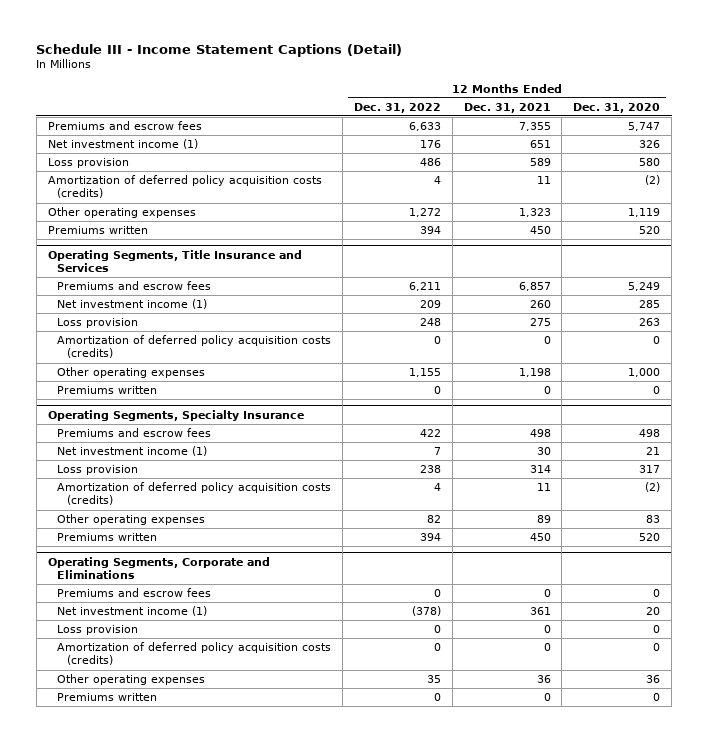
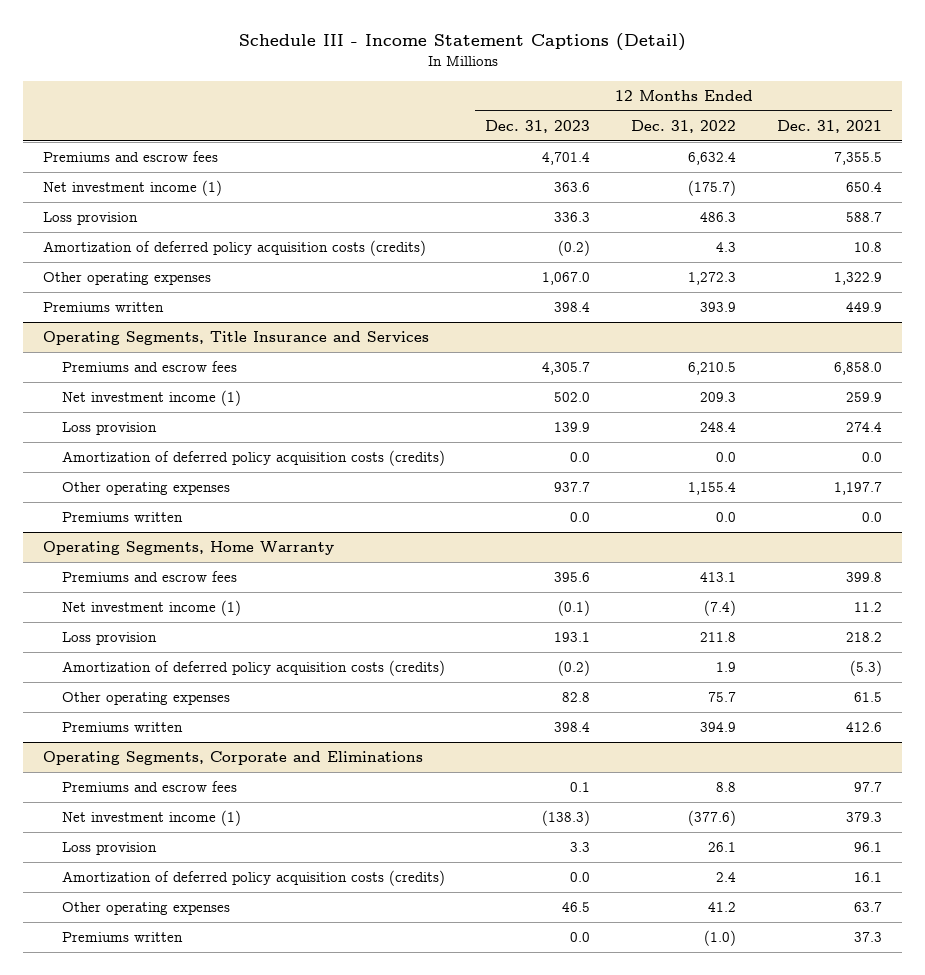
[573,102,661,113] Dec. 31, 2020 -> none
none -> [485,119,591,133] Dec. 31, 2023
[408,122,441,132] 6,633 -> [688,151,737,165] 6,632.4
[518,122,551,132] 7,355 -> [833,151,882,165] 7,355.5
[419,140,441,149] 176 -> [688,179,737,196] (175.7)
[529,140,551,149] 651 -> [845,181,882,192] 650.4
[419,158,441,167] 486 -> [700,211,737,222] 486.3
[529,158,551,167] 589 -> [845,211,882,222] 588.7
[433,176,441,185] 4 -> [716,241,737,252] 4.3
[536,176,551,185] 11 -> [853,241,882,252] 10.8
[408,208,441,218] 1,272 -> [688,271,737,285] 1,272.3
[518,208,551,218] 1,323 -> [833,271,882,285] 1,322.9
[419,226,441,235] 394 -> [700,301,737,312] 393.9
[529,226,551,235] 450 -> [845,301,882,312] 449.9
[47,409,304,421] Operating Segments, Specialty Insurance -> none
[408,282,441,292] 6,211 -> [688,361,737,375] 6,210.5
[518,282,551,292] 6,857 -> [833,361,882,375] 6,858.0
[419,300,441,309] 209 -> [700,391,737,402] 209.3
[529,300,551,309] 260 -> [845,391,882,402] 259.9
[419,318,441,327] 248 -> [700,421,737,432] 248.4
[529,318,551,327] 275 -> [845,421,882,432] 274.4
[433,336,441,345] 0 -> [716,451,737,462] 0.0
[543,336,551,345] 0 -> [861,451,882,462] 0.0
[408,368,441,378] 1,155 -> [688,481,737,495] 1,155.4
[518,368,551,378] 1,198 -> [833,481,882,495] 1,197.7
[433,386,441,395] 0 -> [716,511,737,522] 0.0
[543,386,551,395] 0 -> [861,511,882,522] 0.0
none -> [43,540,335,555] Operating Segments, Home Warranty
[419,429,441,438] 422 -> [700,571,737,582] 413.1
[529,429,551,438] 498 -> [845,571,882,582] 399.8
[433,447,441,456] 7 -> [704,599,737,616] (7.4)
[536,447,551,456] 30 -> [853,601,882,612] 11.2
[419,465,441,474] 238 -> [700,631,737,642] 211.8
[529,465,551,474] 314 -> [845,631,882,642] 218.2
[433,483,441,492] 4 -> [716,661,737,672] 1.9
[536,483,551,492] 11 -> [849,659,882,676] (5.3)
[426,515,441,524] 82 -> [708,691,737,702] 75.7
[536,515,551,524] 89 -> [853,691,882,702] 61.5
[419,533,441,542] 394 -> [700,721,737,732] 394.9
[529,533,551,542] 450 -> [845,721,882,732] 412.6
[433,589,441,598] 0 -> [716,781,737,792] 8.8
[543,589,551,598] 0 -> [853,781,882,792] 97.7
[411,606,441,617] (378) -> [688,809,737,826] (377.6)
[529,607,551,616] 361 -> [845,811,882,822] 379.3
[433,625,441,634] 0 -> [708,841,737,852] 26.1
[543,625,551,634] 0 -> [853,841,882,852] 96.1
[433,643,441,652] 0 -> [716,871,737,882] 2.4
[543,643,551,652] 0 -> [853,871,882,882] 16.1
[426,675,441,684] 35 -> [708,901,737,912] 41.2
[536,675,551,684] 36 -> [853,901,882,912] 63.7
[433,693,441,702] 0 -> [704,929,737,946] (1.0)
[543,693,551,702] 0 -> [853,931,882,942] 37.3

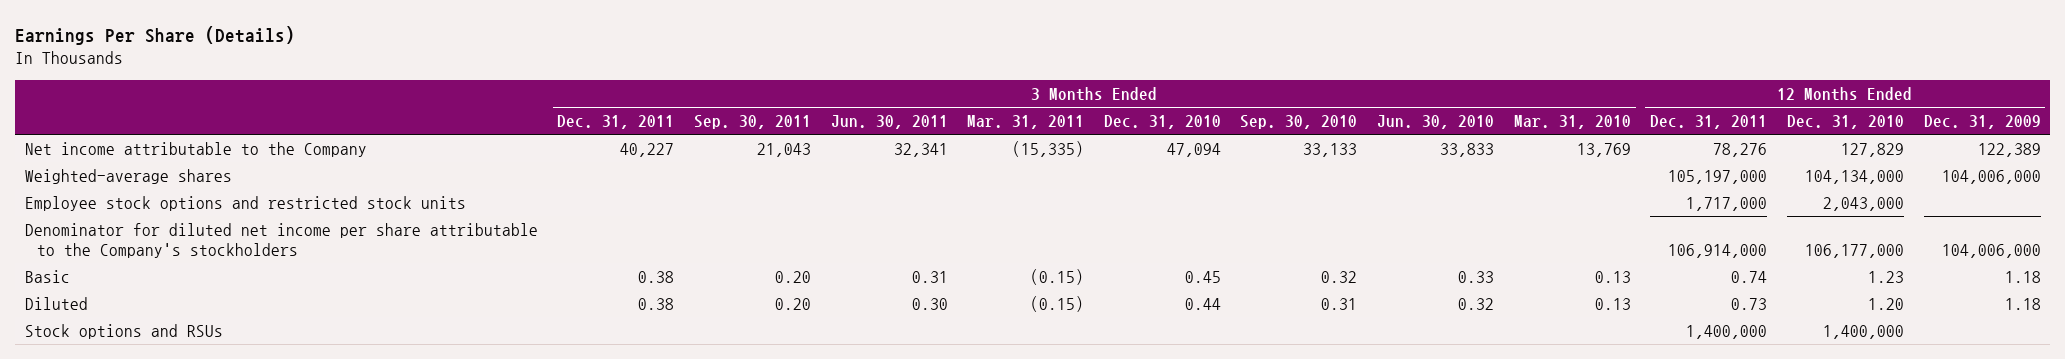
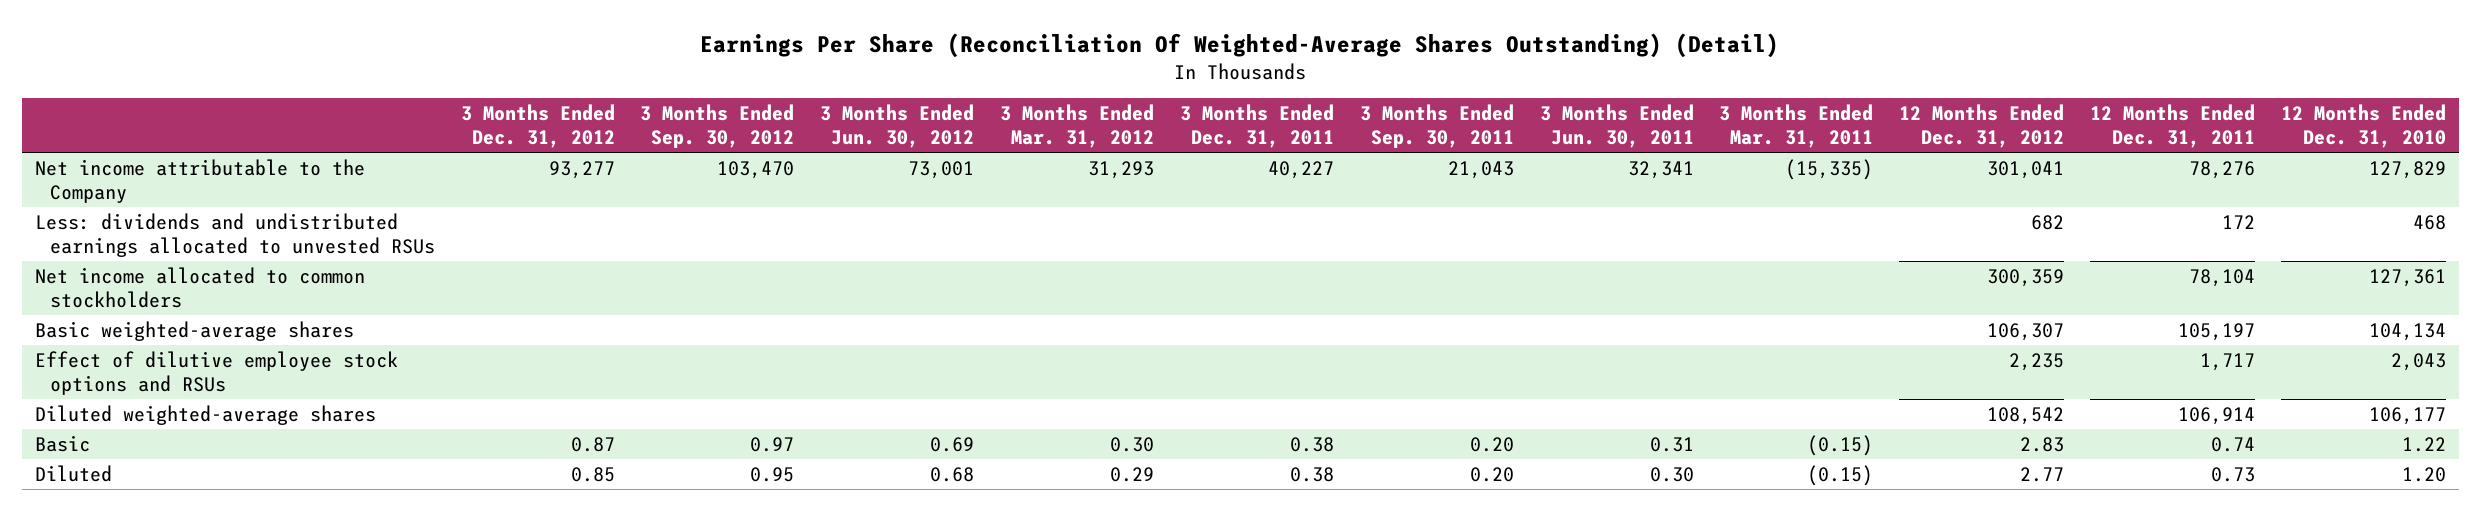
[14,25,295,45] Earnings Per Share (Details) -> [700,33,1780,59] Earnings Per Share (Reconciliation Of Weighted-Average Shares Outstanding) (Detail)
[1103,114,1221,129] Dec. 31, 2010 -> none
[1240,114,1358,129] Sep. 30, 2010 -> none
[1377,114,1495,129] Jun. 30, 2010 -> none
[1513,114,1631,129] Mar. 31, 2010 -> none
[1923,114,2041,129] Dec. 31, 2009 -> none
none -> [460,103,615,149] 3 Months Ended Dec. 31, 2012
none -> [640,103,795,149] 3 Months Ended Sep. 30, 2012
none -> [820,103,975,149] 3 Months Ended Jun. 30, 2012
none -> [1000,103,1155,149] 3 Months Ended Mar. 31, 2012
none -> [1899,103,2065,149] 12 Months Ended Dec. 31, 2012
[24,195,466,211] Employee stock options and restricted stock units -> none
[24,222,538,259] Denominator for diluted net income per share attributable to the Company's stockholders -> none
none -> [34,212,435,258] Less: dividends and undistributed earnings allocated to unvested RSUs
none -> [34,266,365,309] Net income allocated to common stockholders
[24,168,232,184] Weighted-average shares -> [34,320,354,341] Basic weighted-average shares
[1668,169,1768,184] 105,197,000 -> [2177,322,2255,341] 105,197
[1804,169,1904,184] 104,134,000 -> [2368,322,2446,341] 104,134
none -> [34,350,398,396] Effect of dilutive employee stock options and RSUs
none -> [34,404,376,425] Diluted weighted-average shares
[1867,270,1904,283] 1.23 -> [2401,436,2446,452] 1.22
[24,323,223,339] Stock options and RSUs -> none

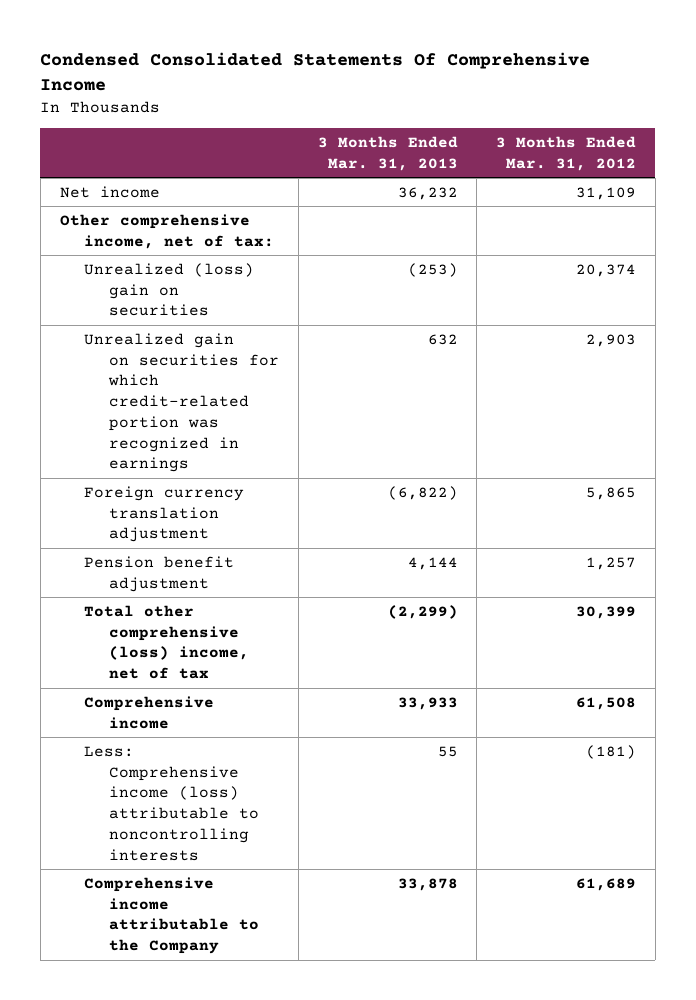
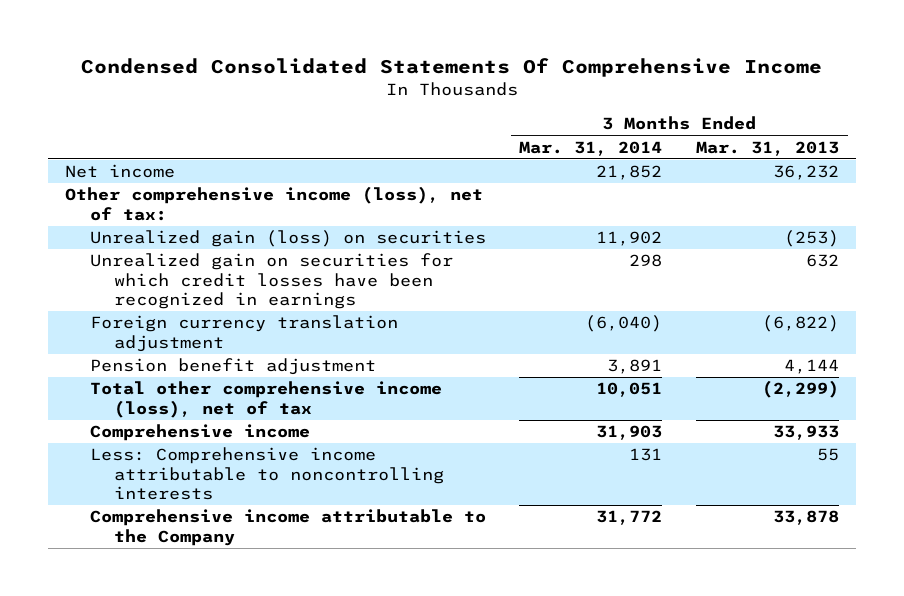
[495,135,636,171] 3 Months Ended Mar. 31, 2012 -> none
none -> [519,140,663,156] Mar. 31, 2014
[59,213,275,249] Other comprehensive income, net of tax: -> [65,186,484,221] Other comprehensive income (loss), net of tax:
[84,262,255,317] Unrealized (loss) gain on securities -> [89,230,486,248] Unrealized gain (loss) on securities
[84,332,280,473] Unrealized gain on securities for which credit-related portion was recognized in earnings -> [89,253,453,309] Unrealized gain on securities for which credit losses have been recognized in earnings
[84,604,250,680] Total other comprehensive (loss) income, net of tax -> [89,381,442,418] Total other comprehensive income (loss), net of tax
[84,745,260,861] Less: Comprehensive income (loss) attributable to noncontrolling interests -> [89,447,444,500] Less: Comprehensive income attributable to noncontrolling interests

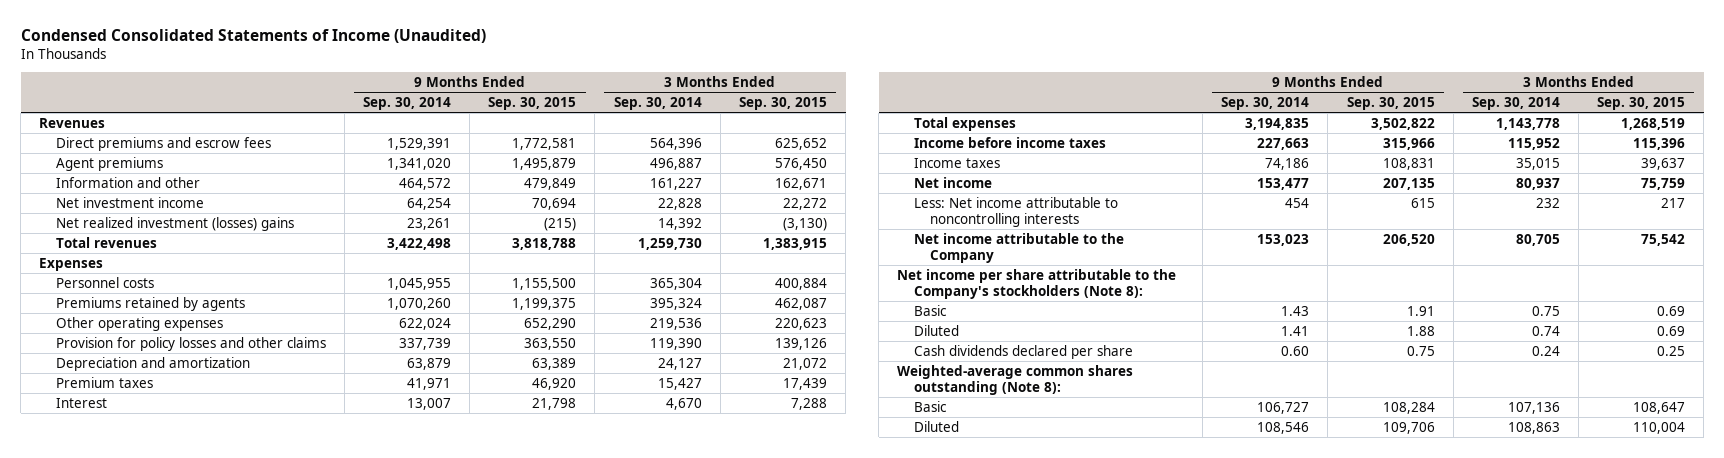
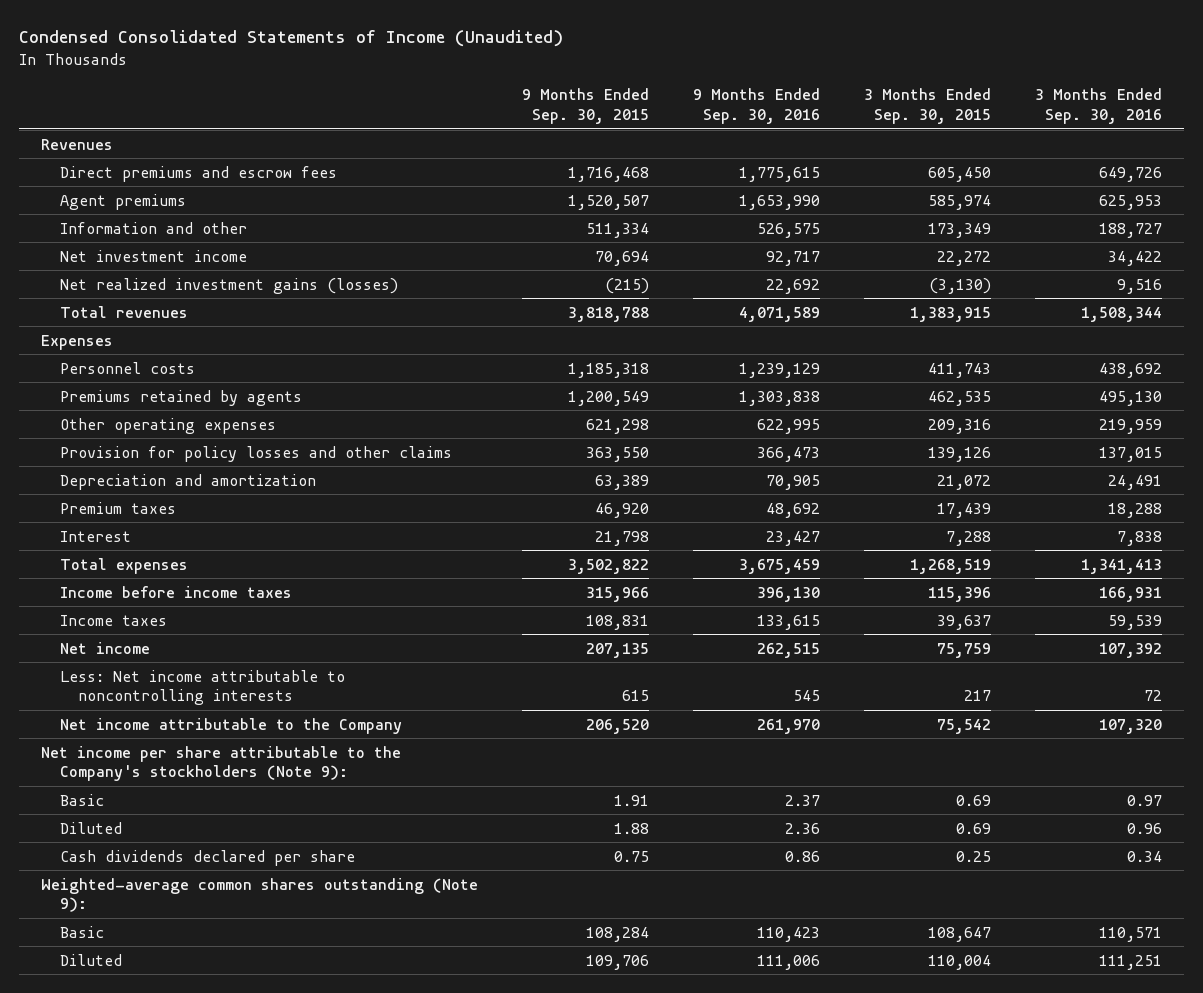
[362,97,451,111] Sep. 30, 2014 -> none
[613,97,702,111] Sep. 30, 2014 -> none
none -> [693,88,821,124] 9 Months Ended Sep. 30, 2016
none -> [1035,88,1163,124] 3 Months Ended Sep. 30, 2016
[512,137,577,150] 1,772,581 -> [568,166,650,182] 1,716,468
[774,137,827,150] 625,652 -> [928,166,992,182] 605,450
[512,157,577,170] 1,495,879 -> [568,194,650,210] 1,520,507
[774,157,827,170] 576,450 -> [928,194,992,210] 585,974
[524,177,577,190] 479,849 -> [586,222,650,238] 511,334
[774,177,827,190] 162,671 -> [928,222,992,238] 173,349
[55,216,294,231] Net realized investment (losses) gains -> [59,277,398,294] Net realized investment gains (losses)
[512,277,577,290] 1,155,500 -> [568,362,650,378] 1,185,318
[774,277,827,290] 400,884 -> [928,362,992,378] 411,743
[512,297,577,310] 1,199,375 -> [568,390,650,406] 1,200,549
[774,297,827,310] 462,087 -> [928,390,992,406] 462,535
[524,317,577,330] 652,290 -> [586,418,650,434] 621,298
[774,317,827,330] 220,623 -> [928,418,992,434] 209,316
[897,268,1177,299] Net income per share attributable to the Company's stockholders (Note 8): -> [40,745,401,782] Net income per share attributable to the Company's stockholders (Note 9):
[897,364,1134,395] Weighted-average common shares outstanding (Note 8): -> [40,877,478,913] Weighted-average common shares outstanding (Note 9):

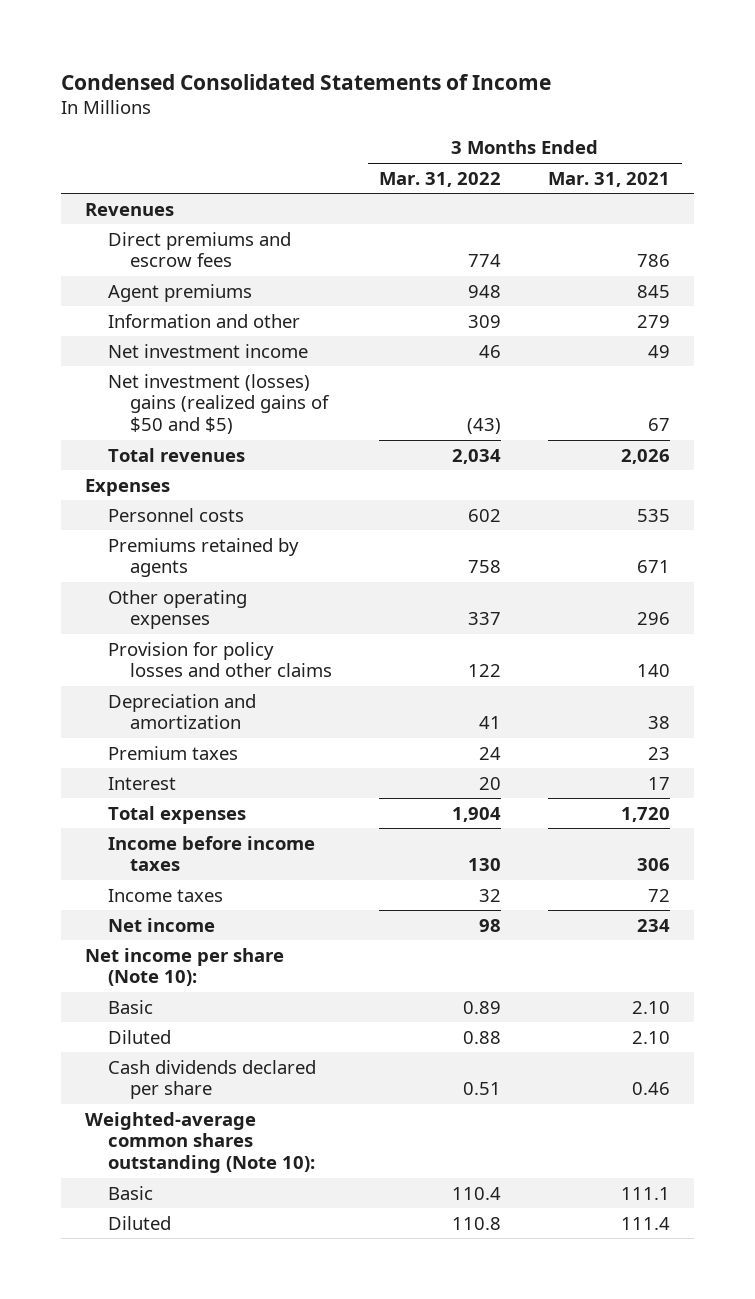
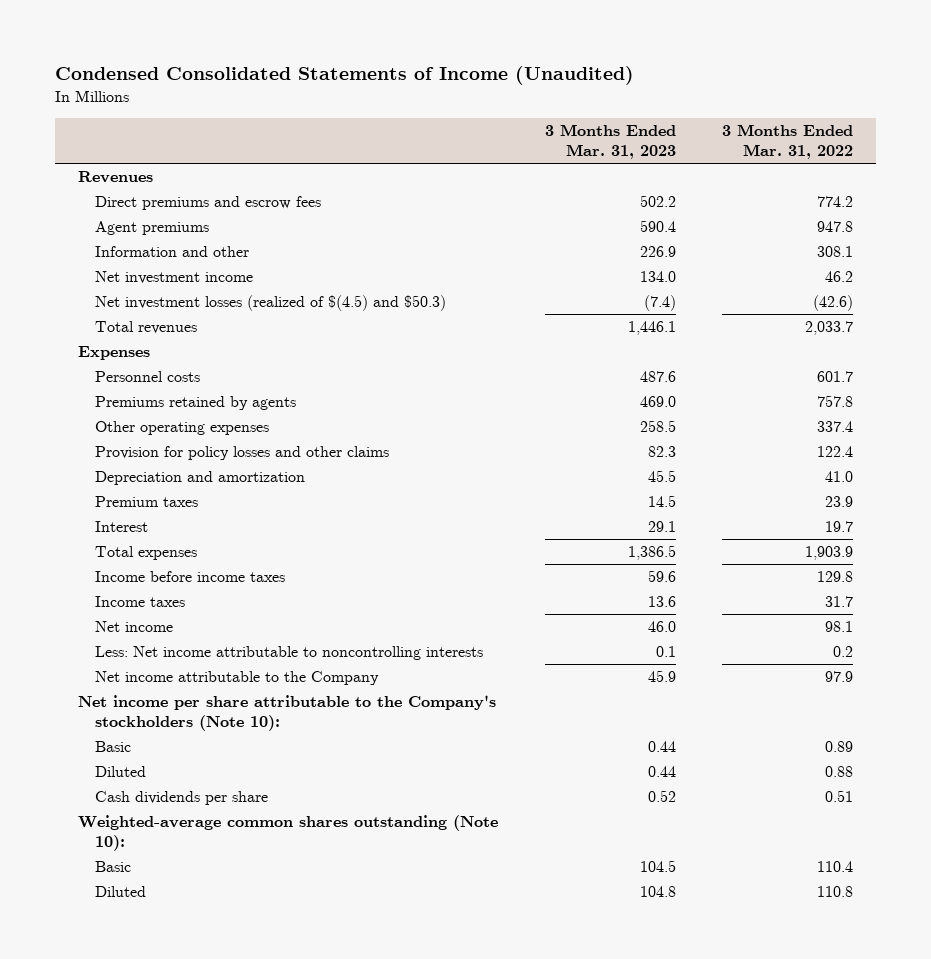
[61,73,552,90] Condensed Consolidated Statements of Income -> [55,66,635,86] Condensed Consolidated Statements of Income (Unaudited)
[548,171,671,187] Mar. 31, 2021 -> none
none -> [544,124,676,160] 3 Months Ended Mar. 31, 2023
[468,254,502,268] 774 -> [816,196,853,208] 774.2
[468,284,502,298] 948 -> [816,221,853,233] 947.8
[468,314,502,328] 309 -> [816,246,853,258] 308.1
[479,344,502,358] 46 -> [824,271,853,283] 46.2
[107,373,331,435] Net investment (losses) gains (realized gains of $50 and $5) -> [94,295,446,312] Net investment losses (realized of $(4.5) and $50.3)
[467,418,502,435] (43) -> [812,295,853,312] (42.6)
[452,448,502,464] 2,034 -> [804,321,853,336] 2,033.7
[468,508,502,522] 602 -> [816,371,853,383] 601.7
[468,560,502,574] 758 -> [816,395,853,408] 757.8
[468,612,502,626] 337 -> [816,421,853,433] 337.4
[468,664,502,678] 122 -> [816,446,853,458] 122.4
[479,716,502,730] 41 -> [824,471,853,483] 41.0
[479,746,502,760] 24 -> [824,496,853,508] 23.9
[479,776,502,790] 20 -> [824,521,853,533] 19.7
[452,806,502,822] 1,904 -> [804,546,853,561] 1,903.9
[468,858,502,872] 130 -> [816,571,853,583] 129.8
[479,888,502,902] 32 -> [824,596,853,608] 31.7
[479,918,502,932] 98 -> [824,621,853,633] 98.1
none -> [94,646,483,661] Less: Net income attributable to noncontrolling interests
none -> [94,671,379,686] Net income attributable to the Company
[84,947,284,987] Net income per share (Note 10): -> [78,695,497,731] Net income per share attributable to the Company's stockholders (Note 10):
[107,1059,316,1100] Cash dividends declared per share -> [94,791,268,806] Cash dividends per share

